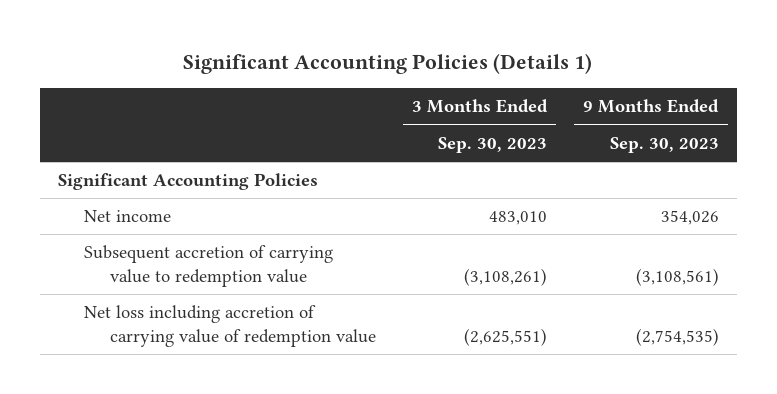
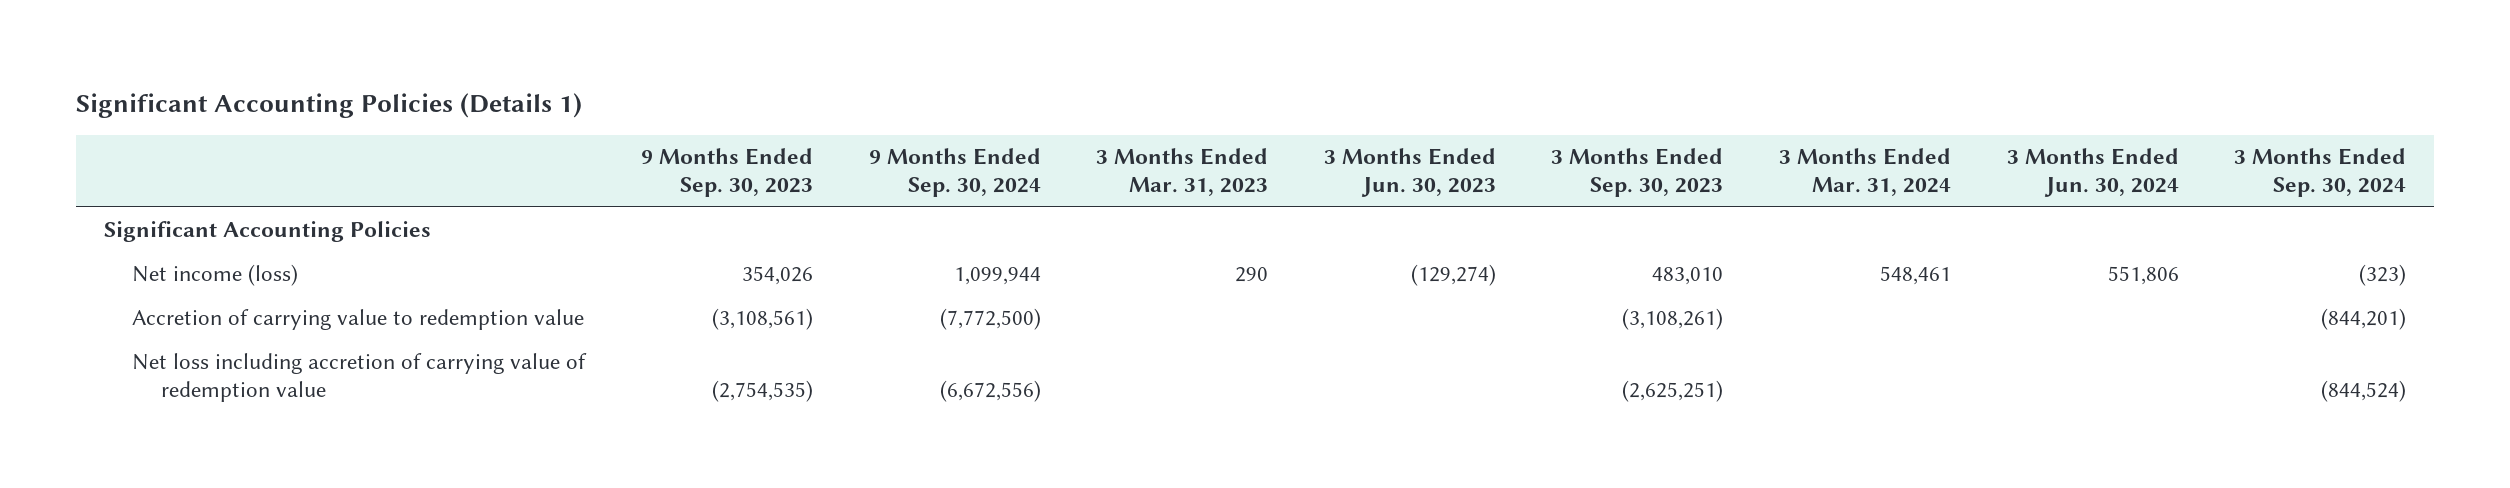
none -> [868,148,1041,198] 9 Months Ended Sep. 30, 2024
none -> [1096,148,1269,197] 3 Months Ended Mar. 31, 2023
none -> [1323,148,1496,198] 3 Months Ended Jun. 30, 2023
none -> [1778,148,1951,197] 3 Months Ended Mar. 31, 2024
none -> [2006,148,2179,198] 3 Months Ended Jun. 30, 2024
none -> [2234,148,2407,198] 3 Months Ended Sep. 30, 2024
[84,210,172,223] Net income -> [132,264,299,287] Net income (loss)
[84,245,334,288] Subsequent accretion of carrying value to redemption value -> [132,309,585,331] Accretion of carrying value to redemption value
[464,328,548,347] (2,625,551) -> [1622,380,1724,403] (2,625,251)

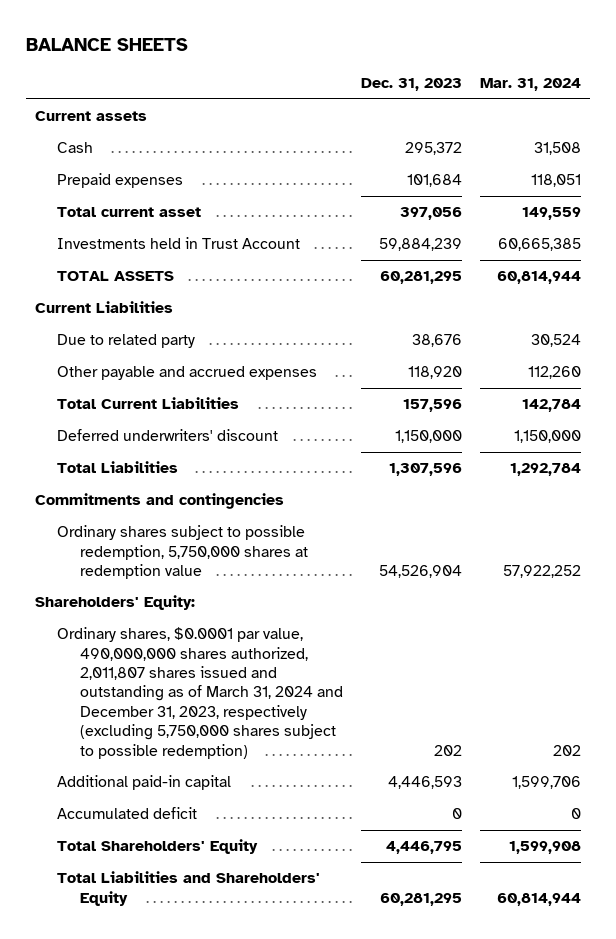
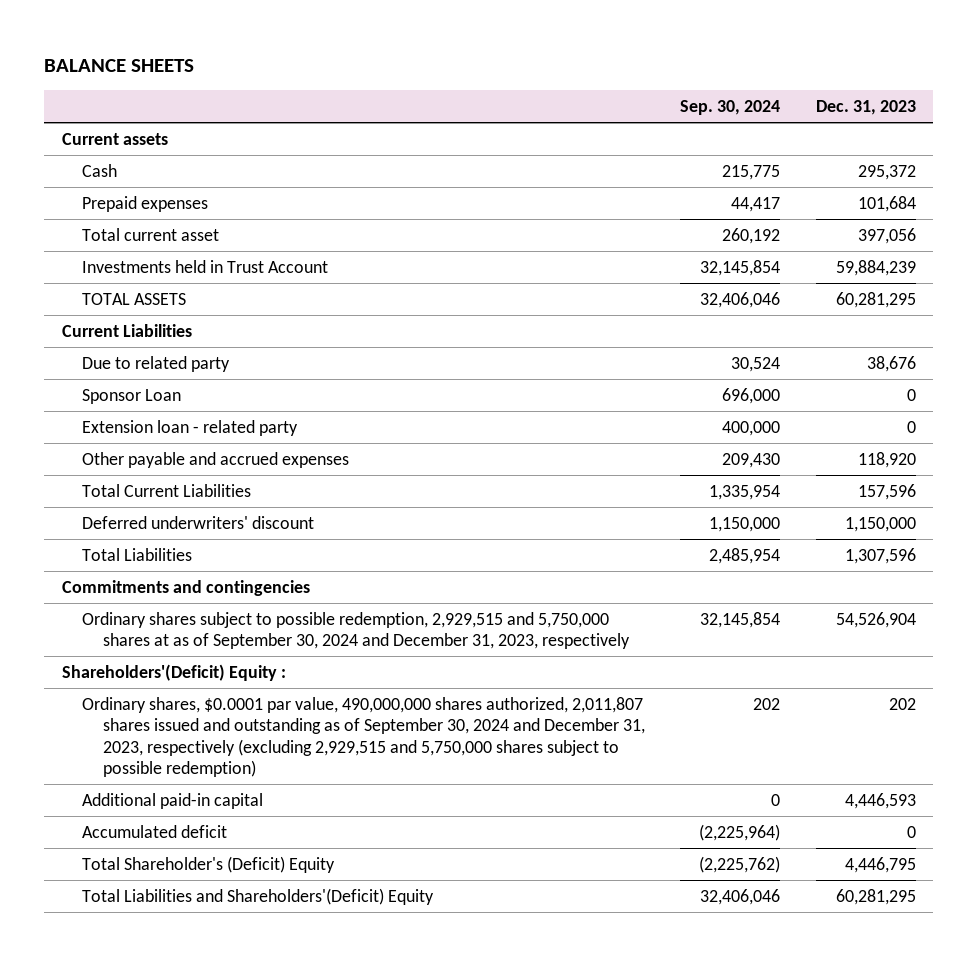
[480,78,582,92] Mar. 31, 2024 -> none
none -> [680,100,781,116] Sep. 30, 2024
none -> [82,388,182,404] Sponsor Loan
none -> [82,419,299,436] Extension loan - related party
[57,525,308,580] Ordinary shares subject to possible redemption, 5,750,000 shares at redemption value -> [82,611,630,650] Ordinary shares subject to possible redemption, 2,929,515 and 5,750,000 shares at as of September 30, 2024 and December 31, 2023, respectively
[34,595,195,611] Shareholders' Equity: -> [61,663,286,681] Shareholders'(Deficit) Equity :
[57,627,343,759] Ordinary shares, $0.0001 par value, 490,000,000 shares authorized, 2,011,807 shares issued and outstanding as of March 31, 2024 and December 31, 2023, respectively (excluding 5,750,000 shares subject to possible redemption) -> [82,696,645,778] Ordinary shares, $0.0001 par value, 490,000,000 shares authorized, 2,011,807 shares issued and outstanding as of September 30, 2024 and December 31, 2023, respectively (excluding 2,929,515 and 5,750,000 shares subject to possible redemption)
[57,839,259,855] Total Shareholders' Equity -> [82,855,336,873] Total Shareholder's (Deficit) Equity
[57,871,321,906] Total Liabilities and Shareholders' Equity -> [82,887,435,905] Total Liabilities and Shareholders'(Deficit) Equity

